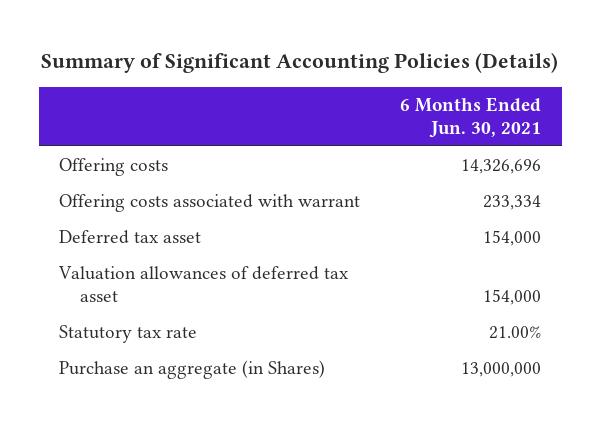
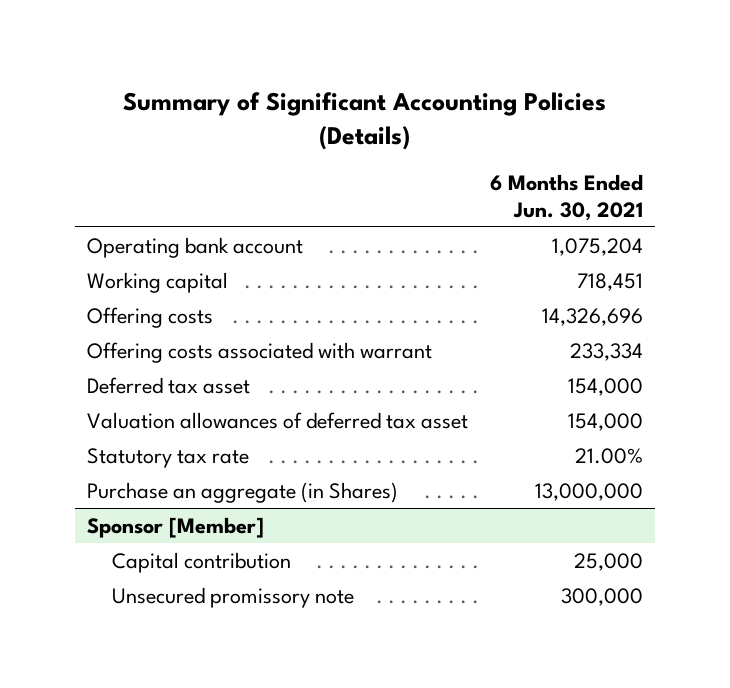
none -> [86,236,303,258] Operating bank account
none -> [86,271,228,293] Working capital
none -> [86,516,264,538] Sponsor [Member]
none -> [112,551,292,573] Capital contribution
none -> [112,586,355,608] Unsecured promissory note

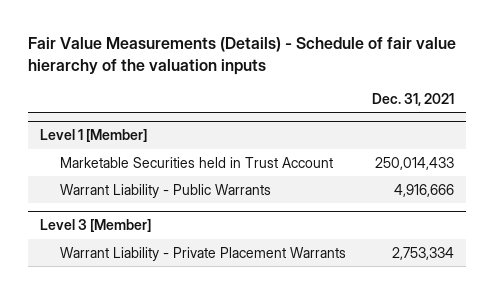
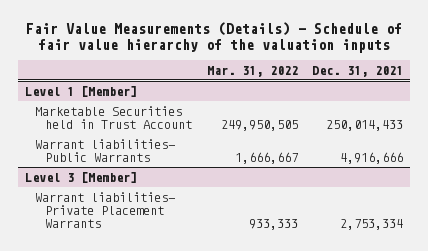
none -> [206,65,298,77] Mar. 31, 2022
[60,183,272,198] Warrant Liability - Public Warrants -> [35,138,176,162] Warrant liabilities- Public Warrants
[60,246,347,261] Warrant Liability - Private Placement Warrants -> [35,191,176,228] Warrant liabilities- Private Placement Warrants

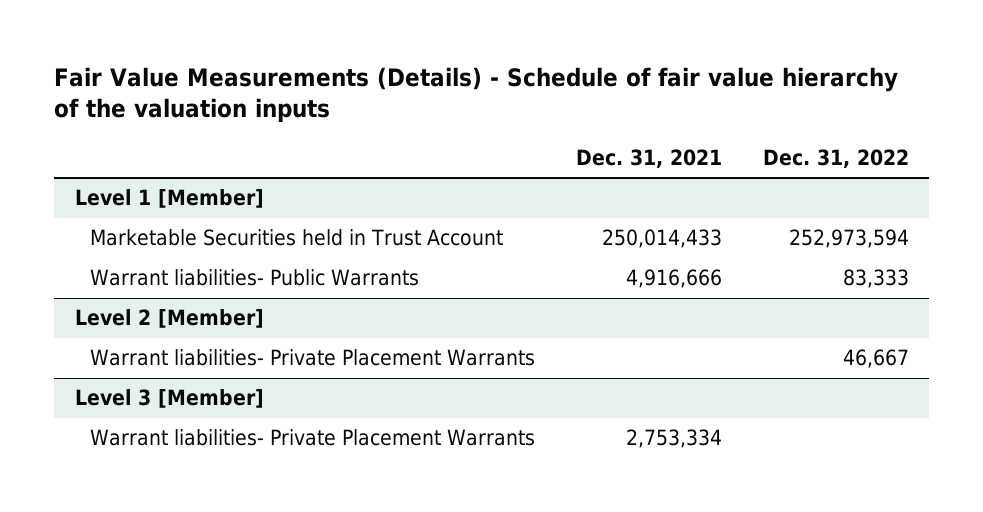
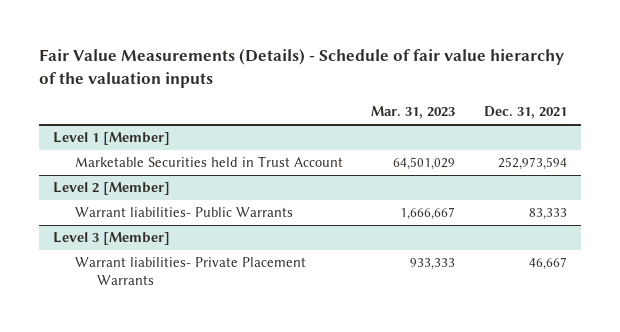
[762,148,909,168] Dec. 31, 2022 -> none
none -> [371,106,456,120] Mar. 31, 2023
[90,269,420,287] Warrant liabilities- Public Warrants -> none
[601,229,722,249] 250,014,433 -> [498,157,568,171] 252,973,594
[90,349,536,367] Warrant liabilities- Private Placement Warrants -> none
none -> [74,207,293,218] Warrant liabilities- Public Warrants
[625,429,722,449] 2,753,334 -> [529,257,568,271] 46,667

